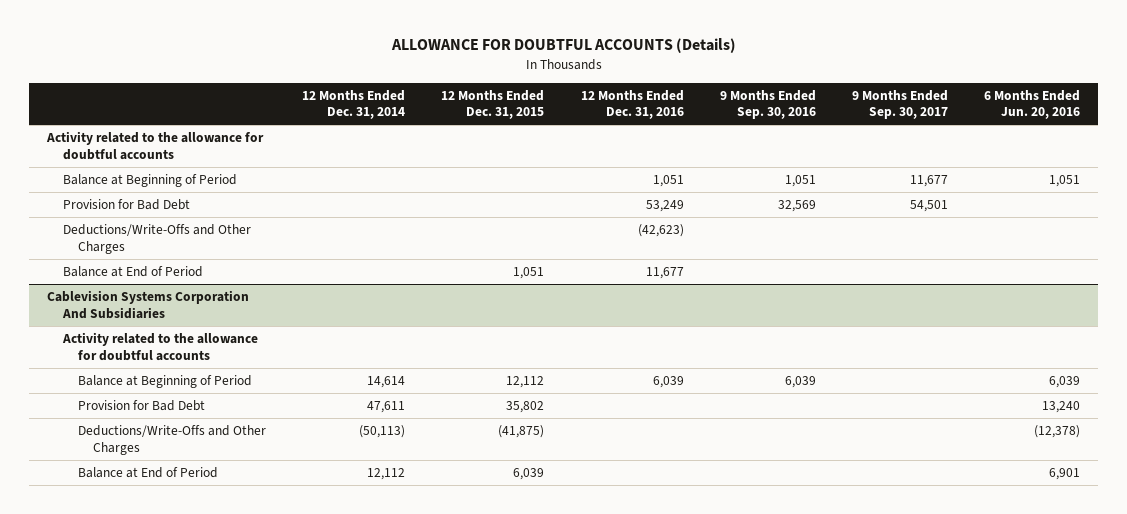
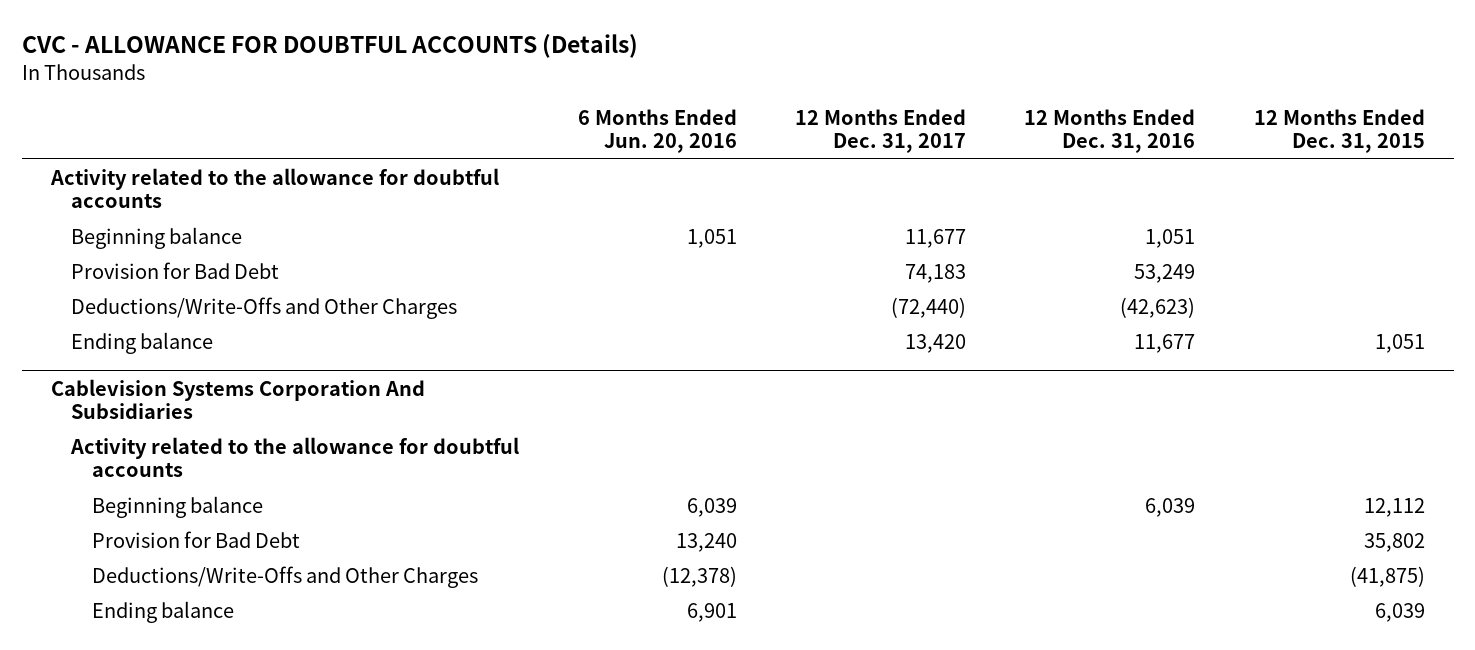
[390,38,736,54] ALLOWANCE FOR DOUBTFUL ACCOUNTS (Details) -> [21,33,638,58] CVC - ALLOWANCE FOR DOUBTFUL ACCOUNTS (Details)
[302,89,406,120] 12 Months Ended Dec. 31, 2014 -> none
[719,89,816,120] 9 Months Ended Sep. 30, 2016 -> none
[852,89,949,120] 9 Months Ended Sep. 30, 2017 -> none
none -> [795,108,967,154] 12 Months Ended Dec. 31, 2017
[62,174,237,188] Balance at Beginning of Period -> [71,226,243,249] Beginning balance
[62,266,203,278] Balance at End of Period -> [71,331,214,354] Ending balance
[77,375,252,389] Balance at Beginning of Period -> [92,495,264,518] Beginning balance
[77,467,218,479] Balance at End of Period -> [92,600,235,623] Ending balance

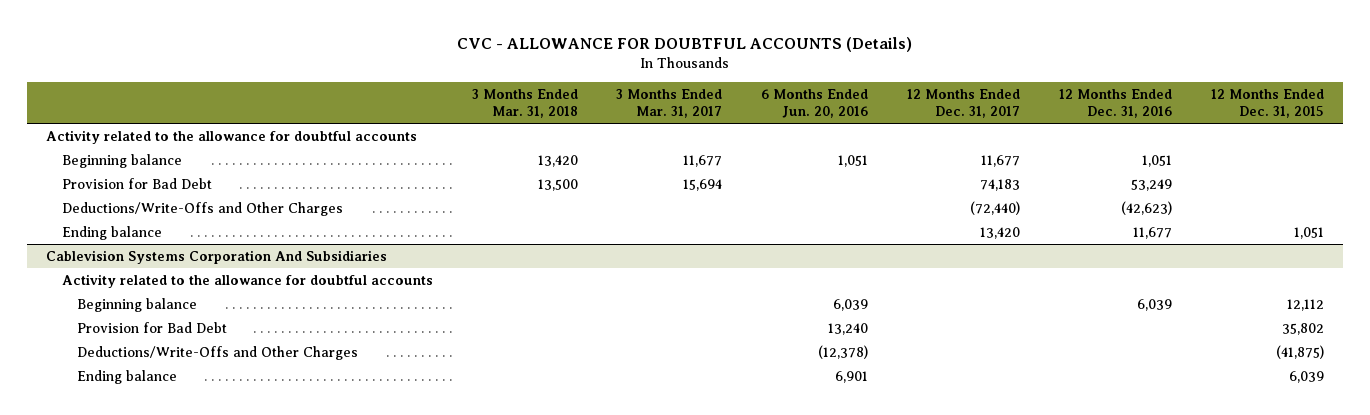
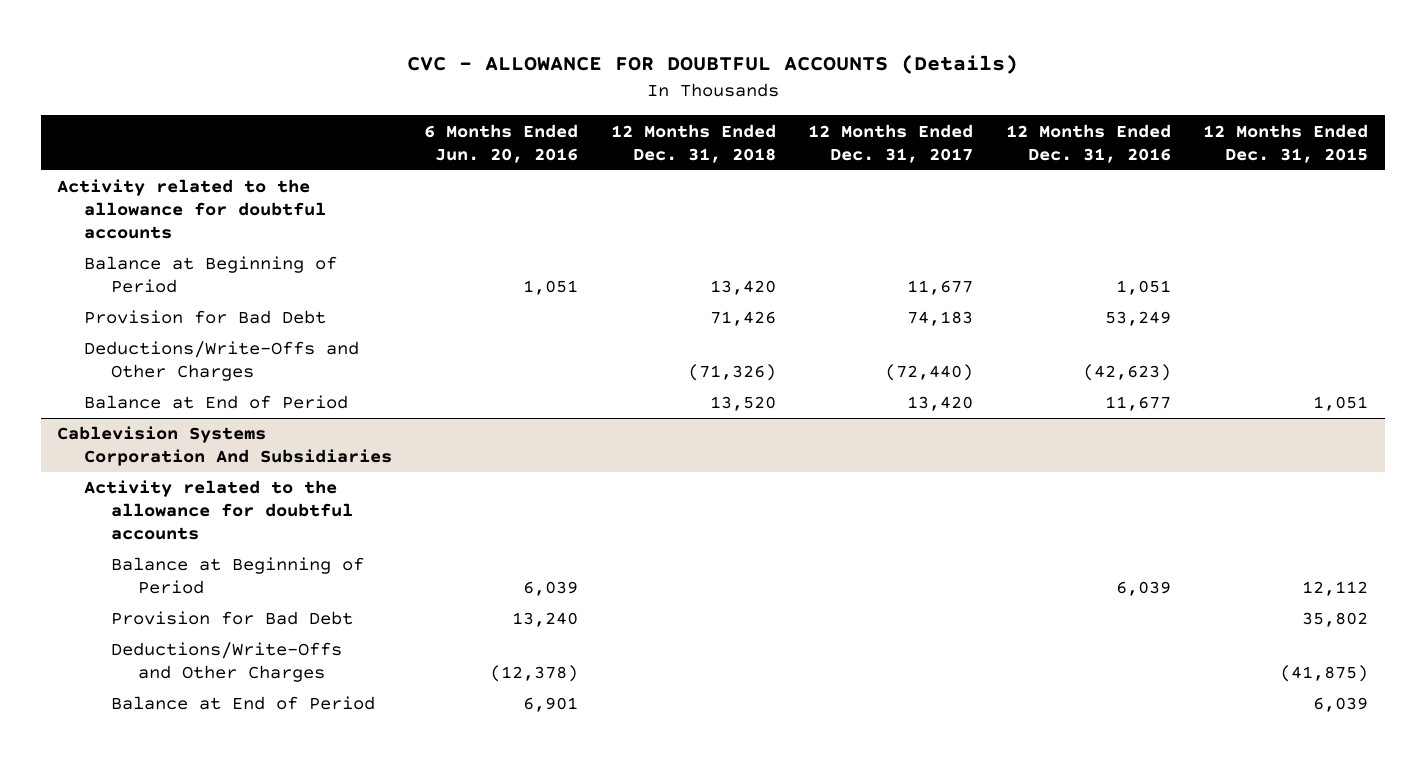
[471,88,578,118] 3 Months Ended Mar. 31, 2018 -> none
[616,88,723,118] 3 Months Ended Mar. 31, 2017 -> none
none -> [610,123,776,163] 12 Months Ended Dec. 31, 2018
[61,154,182,169] Beginning balance -> [83,256,337,294] Balance at Beginning of Period
[61,226,162,241] Ending balance -> [83,395,348,410] Balance at End of Period
[77,298,198,313] Beginning balance -> [111,557,365,595] Balance at Beginning of Period
[77,370,178,385] Ending balance -> [111,696,376,711] Balance at End of Period

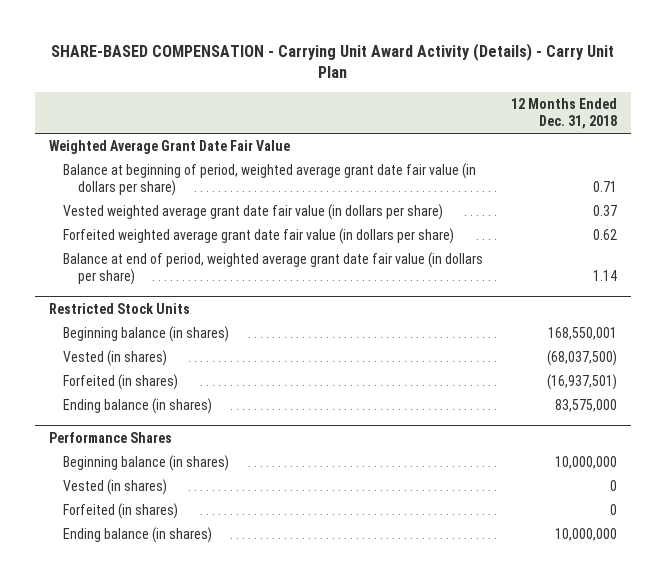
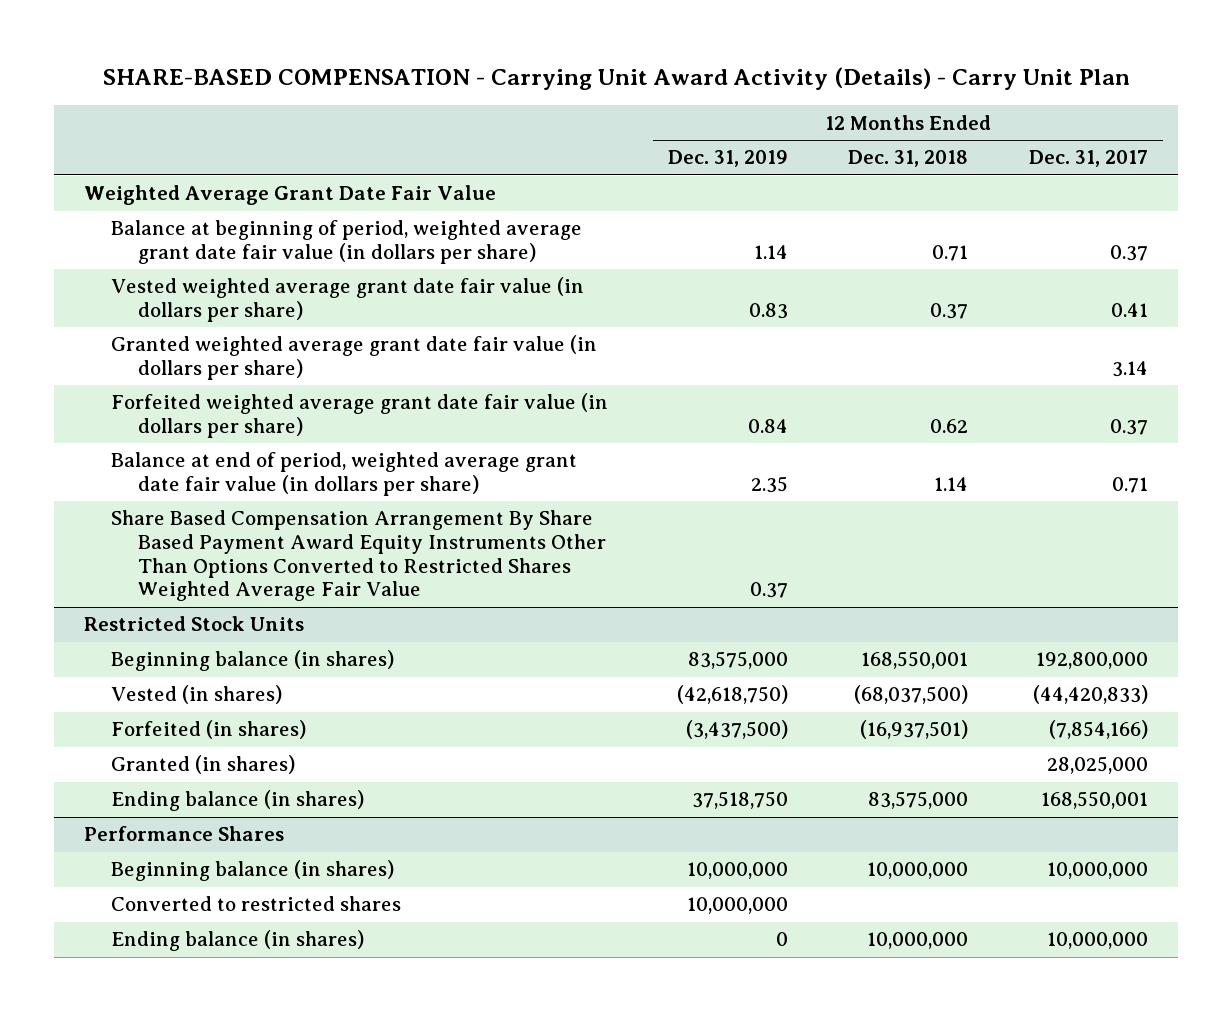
none -> [668,150,789,168] Dec. 31, 2019
none -> [1028,150,1148,168] Dec. 31, 2017
none -> [110,335,597,381] Granted weighted average grant date fair value (in dollars per share)
none -> [110,510,607,602] Share Based Compensation Arrangement By Share Based Payment Award Equity Instruments Other Than Options Converted to Restricted Shares Weighted Average Fair Value
none -> [110,755,295,775] Granted (in shares)
[63,478,168,495] Vested (in shares) -> none
[63,502,179,519] Forfeited (in shares) -> none
none -> [110,896,401,912] Converted to restricted shares

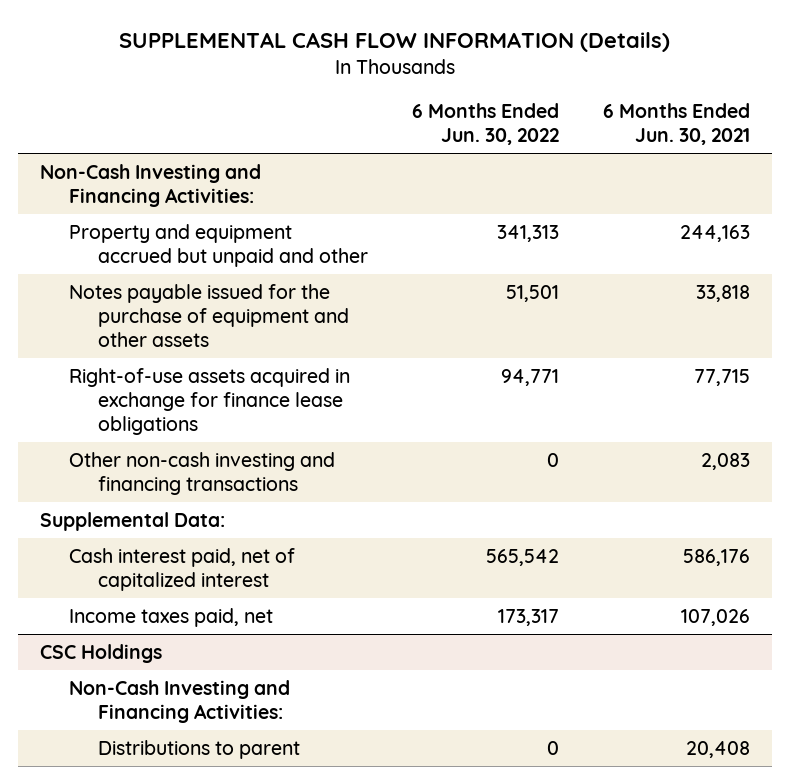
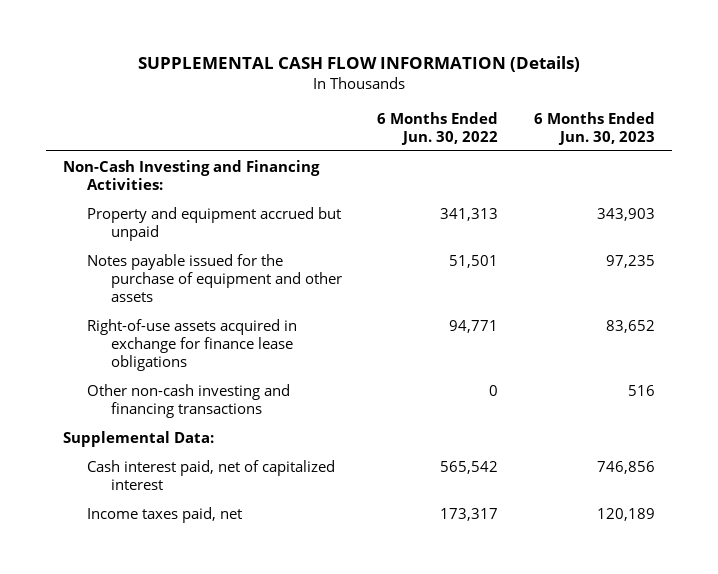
[603,103,751,146] 6 Months Ended Jun. 30, 2021 -> none
none -> [533,111,655,145] 6 Months Ended Jun. 30, 2023
[68,223,368,267] Property and equipment accrued but unpaid and other -> [87,206,342,241] Property and equipment accrued but unpaid
[40,643,163,663] CSC Holdings -> none
[68,679,290,723] Non-Cash Investing and Financing Activities: -> none
[97,739,300,759] Distributions to parent -> none

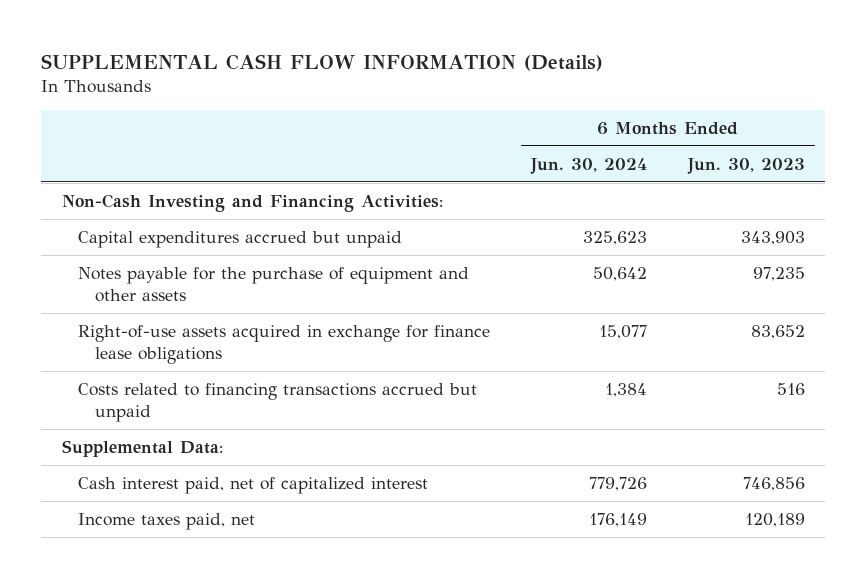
[377,111,499,145] 6 Months Ended Jun. 30, 2022 -> none
none -> [530,157,648,174] Jun. 30, 2024
[87,206,342,241] Property and equipment accrued but unpaid -> [78,231,403,249] Capital expenditures accrued but unpaid
[87,253,342,302] Notes payable issued for the purchase of equipment and other assets -> [78,267,470,303] Notes payable for the purchase of equipment and other assets
[87,383,291,418] Other non-cash investing and financing transactions -> [78,383,478,423] Costs related to financing transactions accrued but unpaid

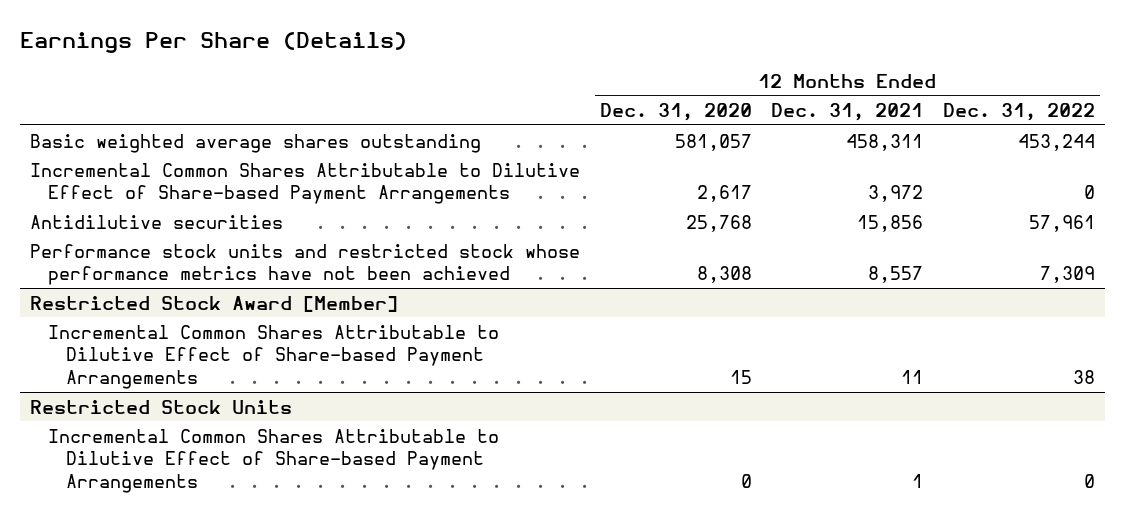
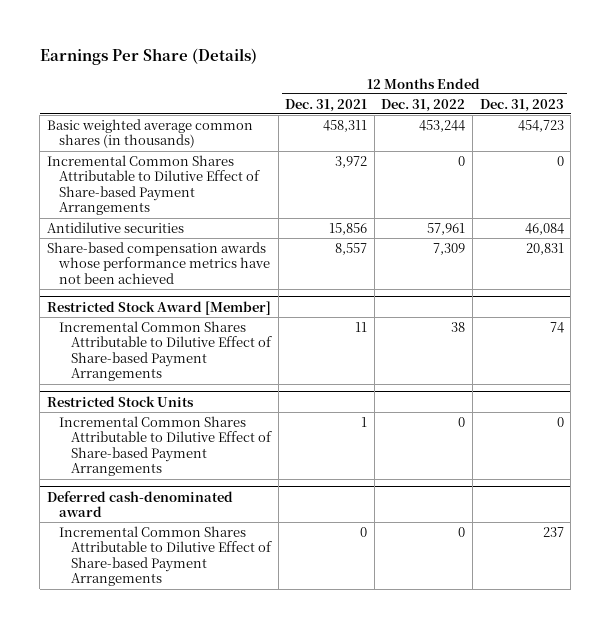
[599,103,752,122] Dec. 31, 2020 -> none
none -> [479,98,564,112] Dec. 31, 2023
[29,133,481,153] Basic weighted average shares outstanding -> [47,118,254,149] Basic weighted average common shares (in thousands)
[29,243,580,286] Performance stock units and restricted stock whose performance metrics have not been achieved -> [47,241,270,284] Share-based compensation awards whose performance metrics have not been achieved
none -> [47,490,234,518] Deferred cash-denominated award
none -> [58,525,272,587] Incremental Common Shares Attributable to Dilutive Effect of Share-based Payment Arrangements

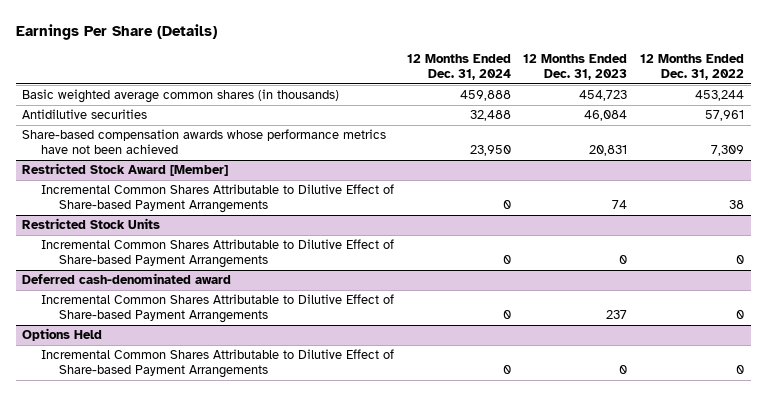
[285,98,368,112] Dec. 31, 2021 -> none
none -> [406,54,511,81] 12 Months Ended Dec. 31, 2024
[47,154,260,216] Incremental Common Shares Attributable to Dilutive Effect of Share-based Payment Arrangements -> none
none -> [22,328,103,342] Options Held
none -> [40,349,394,379] Incremental Common Shares Attributable to Dilutive Effect of Share-based Payment Arrangements

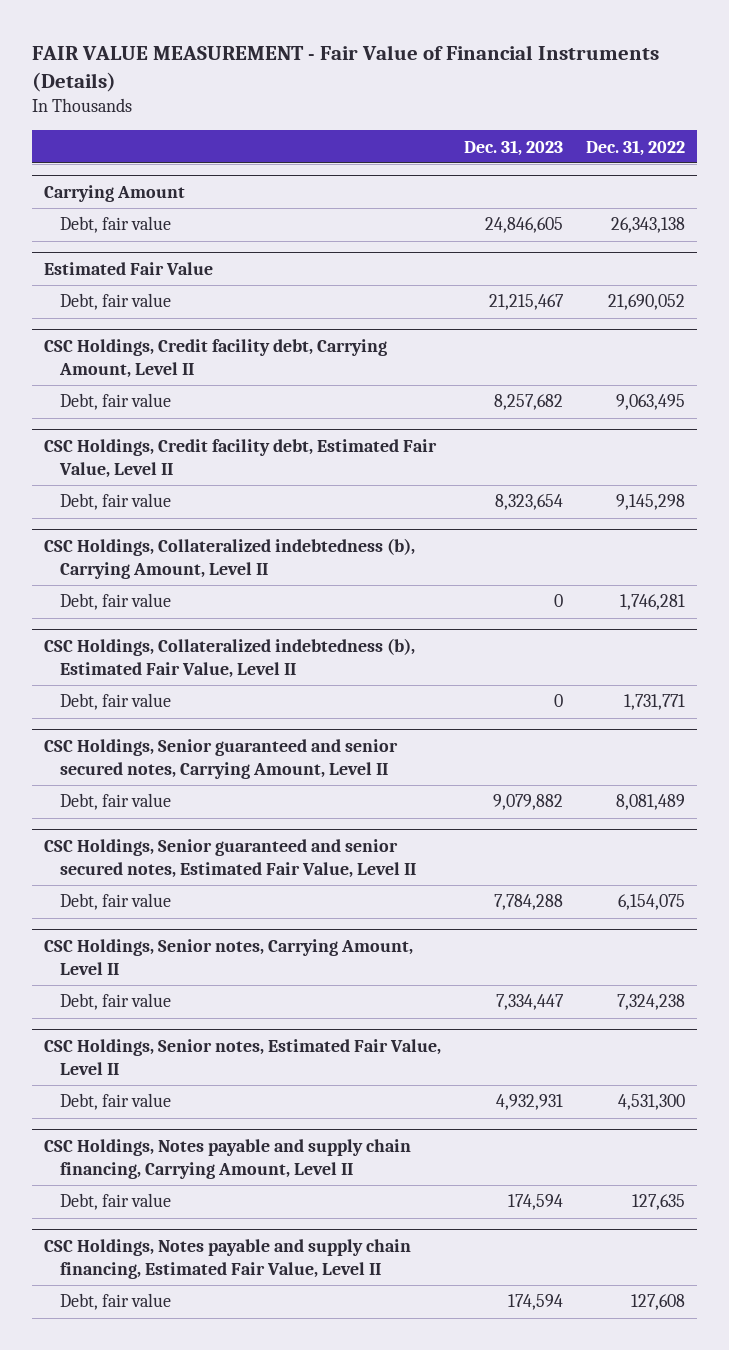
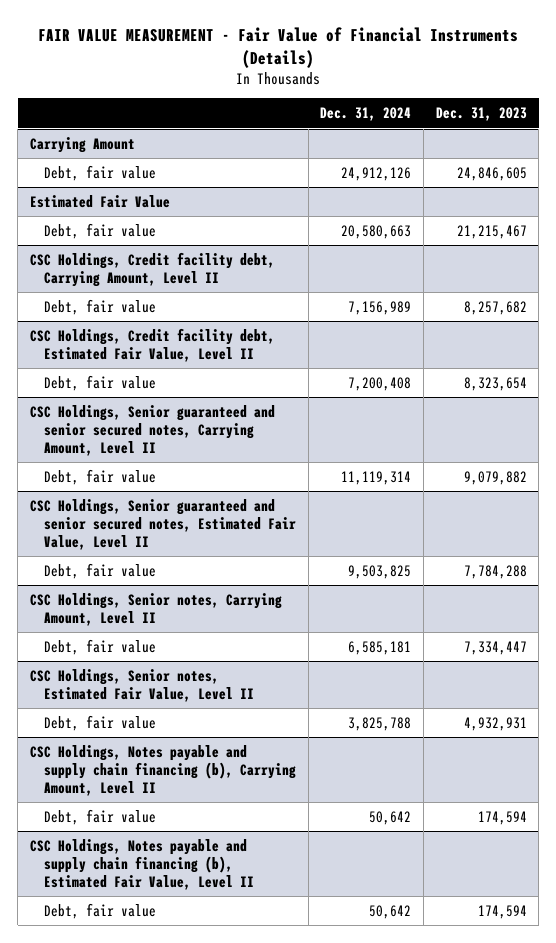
[586,139,686,156] Dec. 31, 2022 -> none
none -> [320,107,412,122] Dec. 31, 2024
[44,537,416,579] CSC Holdings, Collateralized indebtedness (b), Carrying Amount, Level II -> none
[60,593,172,611] Debt, fair value -> none
[44,637,416,678] CSC Holdings, Collateralized indebtedness (b), Estimated Fair Value, Level II -> none
[60,693,172,711] Debt, fair value -> none
[44,1138,412,1179] CSC Holdings, Notes payable and supply chain financing, Carrying Amount, Level II -> [29,744,297,796] CSC Holdings, Notes payable and supply chain financing (b), Carrying Amount, Level II
[44,1238,412,1279] CSC Holdings, Notes payable and supply chain financing, Estimated Fair Value, Level II -> [29,838,255,890] CSC Holdings, Notes payable and supply chain financing (b), Estimated Fair Value, Level II

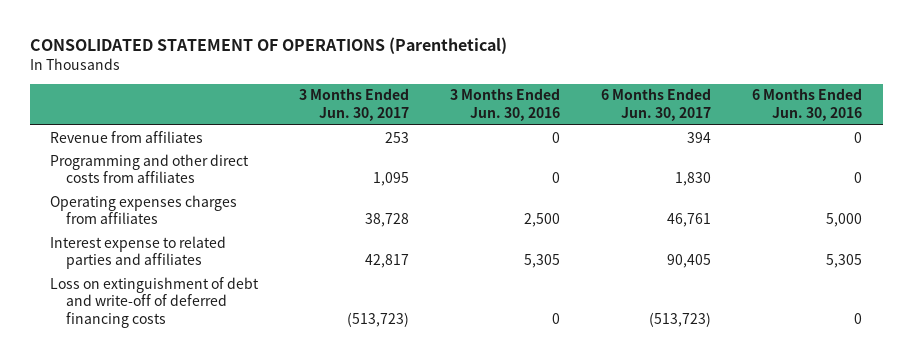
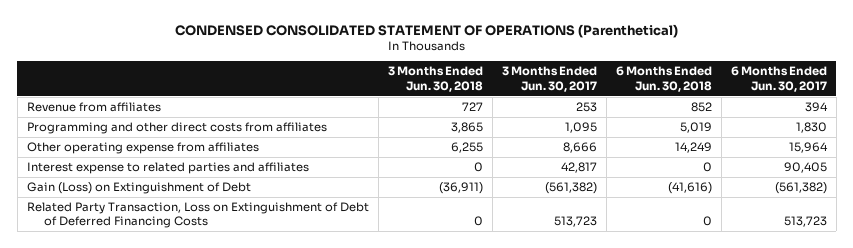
[29,37,507,55] CONSOLIDATED STATEMENT OF OPERATIONS (Parenthetical) -> [174,23,678,38] CONDENSED CONSOLIDATED STATEMENT OF OPERATIONS (Parenthetical)
[450,88,561,121] 3 Months Ended Jun. 30, 2016 -> none
[752,88,863,121] 6 Months Ended Jun. 30, 2016 -> none
none -> [387,66,483,92] 3 Months Ended Jun. 30, 2018
none -> [615,66,712,92] 6 Months Ended Jun. 30, 2018
[50,194,238,225] Operating expenses charges from affiliates -> none
none -> [26,141,259,154] Other operating expense from affiliates
none -> [26,181,251,194] Gain (Loss) on Extinguishment of Debt
[50,276,260,328] Loss on extinguishment of debt and write-off of deferred financing costs -> [26,201,369,229] Related Party Transaction, Loss on Extinguishment of Debt of Deferred Financing Costs
[347,311,410,327] (513,723) -> [553,216,597,228] 513,723
[649,311,712,327] (513,723) -> [783,216,827,228] 513,723

